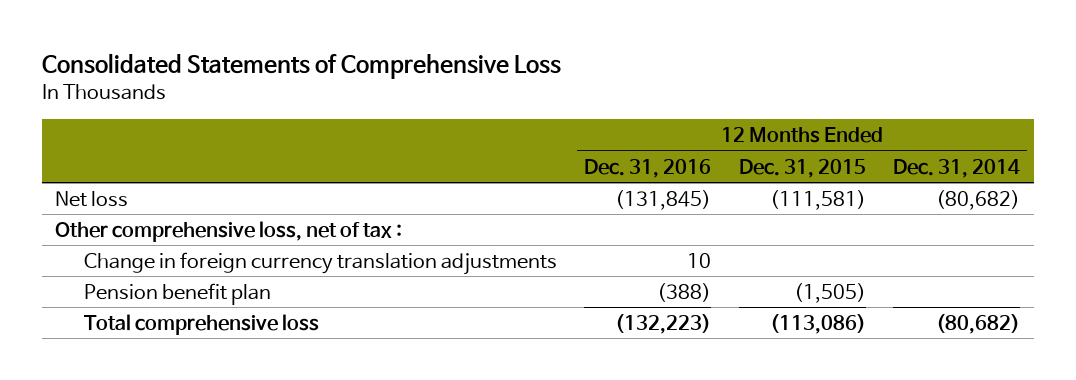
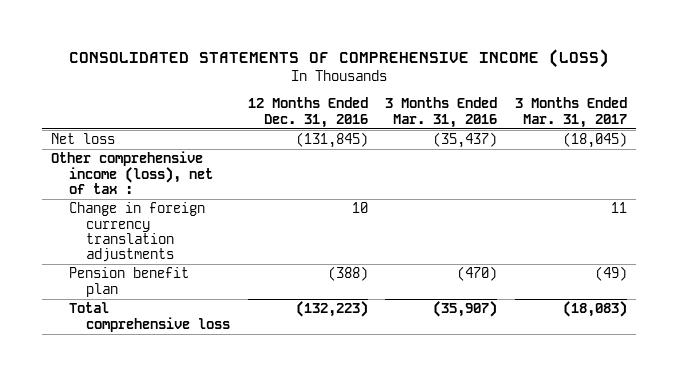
[41,53,561,80] Consolidated Statements of Comprehensive Loss -> [68,48,609,68] CONSOLIDATED STATEMENTS OF COMPREHENSIVE INCOME (LOSS)
[738,158,866,178] Dec. 31, 2015 -> none
[893,158,1021,178] Dec. 31, 2014 -> none
none -> [385,97,498,128] 3 Months Ended Mar. 31, 2016
none -> [514,97,627,128] 3 Months Ended Mar. 31, 2017
[55,220,403,242] Other comprehensive loss, net of tax : -> [51,151,213,195] Other comprehensive income (loss), net of tax :

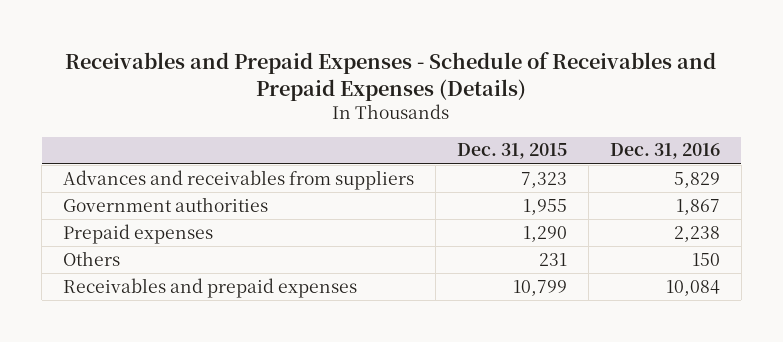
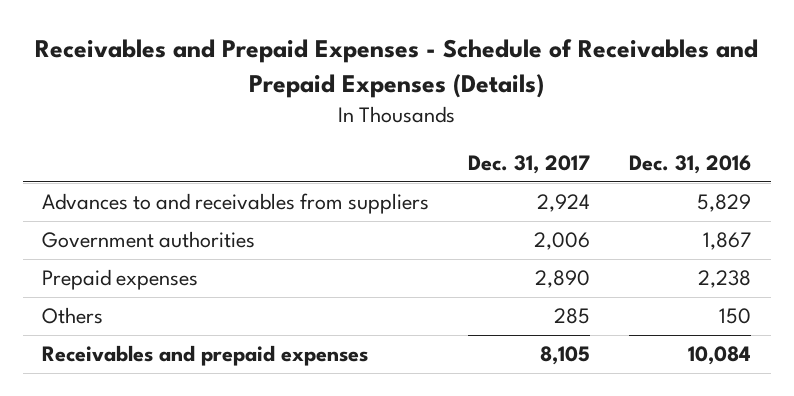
[456,143,567,160] Dec. 31, 2015 -> none
none -> [468,155,591,175] Dec. 31, 2017
[63,169,415,190] Advances and receivables from suppliers -> [42,193,430,215] Advances to and receivables from suppliers

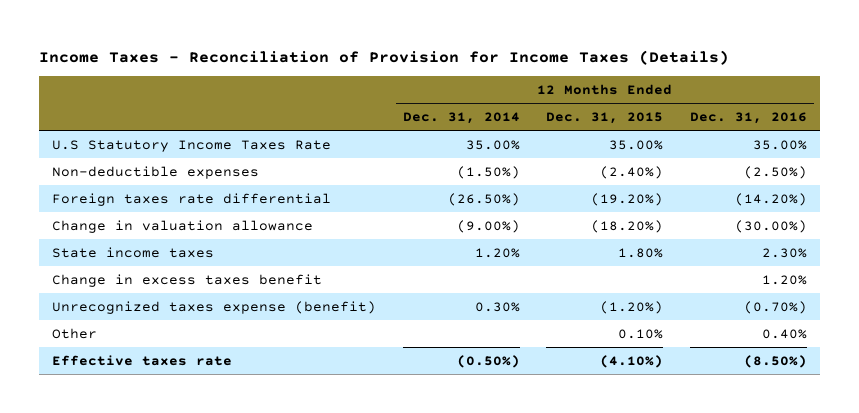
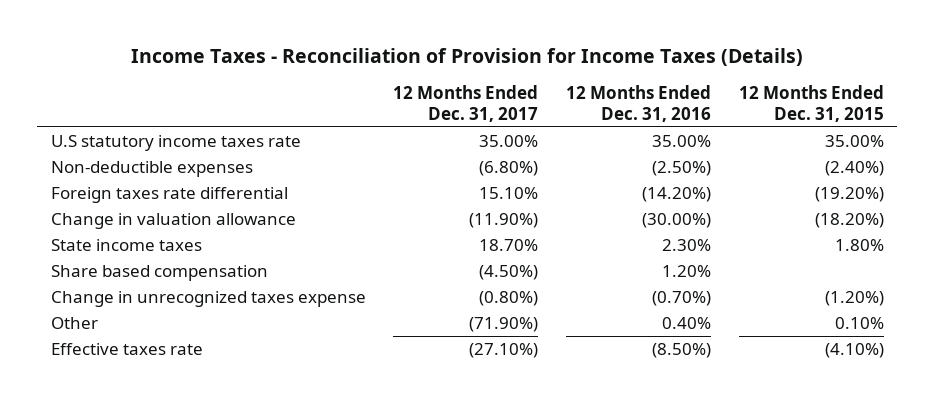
[402,112,520,125] Dec. 31, 2014 -> none
none -> [393,85,539,122] 12 Months Ended Dec. 31, 2017
[52,139,332,152] U.S Statutory Income Taxes Rate -> [50,135,301,152] U.S statutory income taxes rate
[52,273,323,287] Change in excess taxes benefit -> none
none -> [50,265,268,282] Share based compensation
[52,300,377,314] Unrecognized taxes expense (benefit) -> [50,291,366,308] Change in unrecognized taxes expense

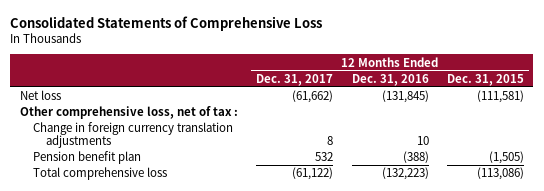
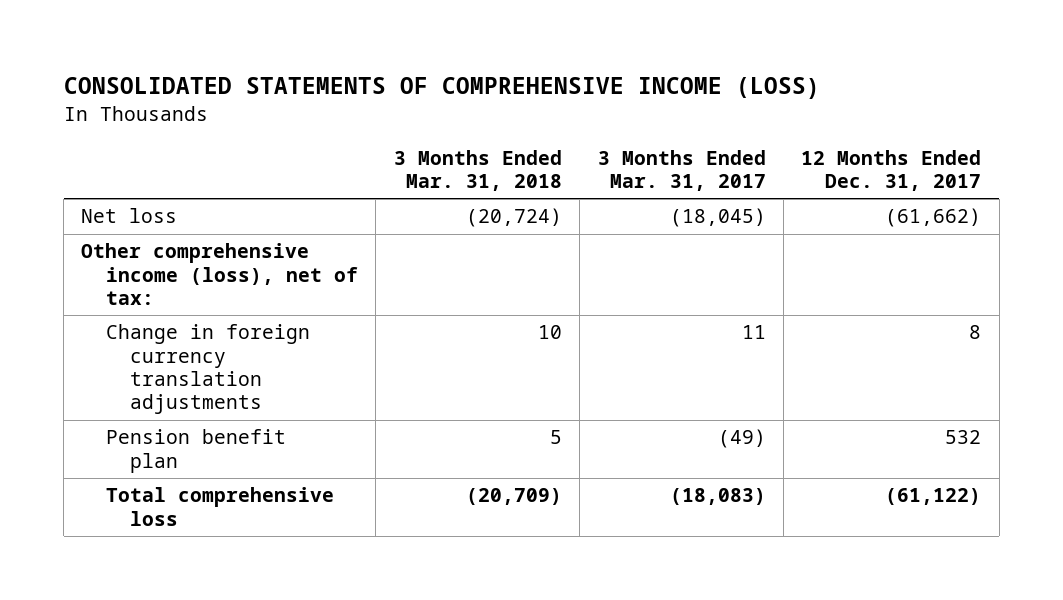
[10,15,323,31] Consolidated Statements of Comprehensive Loss -> [63,77,820,100] CONSOLIDATED STATEMENTS OF COMPREHENSIVE INCOME (LOSS)
[351,73,429,86] Dec. 31, 2016 -> none
[447,73,525,86] Dec. 31, 2015 -> none
none -> [393,149,562,192] 3 Months Ended Mar. 31, 2018
none -> [597,149,766,192] 3 Months Ended Mar. 31, 2017
[19,106,238,120] Other comprehensive loss, net of tax : -> [81,243,358,306] Other comprehensive income (loss), net of tax:

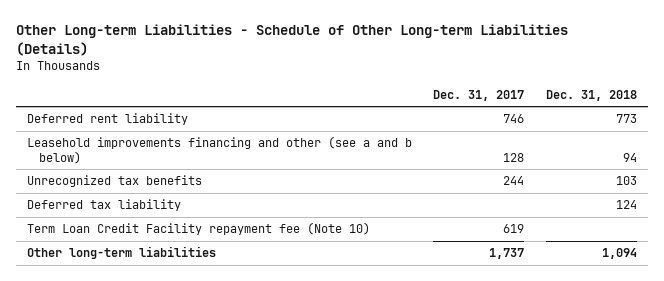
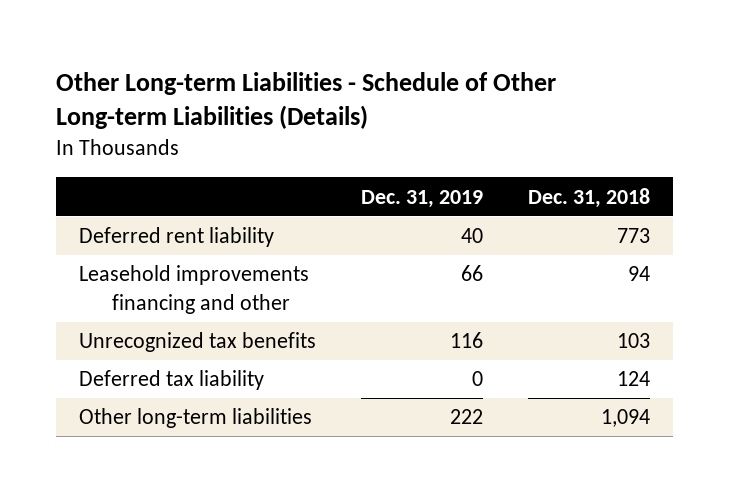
[433,89,525,101] Dec. 31, 2017 -> none
none -> [360,189,483,208] Dec. 31, 2019
[26,136,412,165] Leasehold improvements financing and other (see a and b below) -> [78,265,309,315] Leasehold improvements financing and other
[26,222,370,236] Term Loan Credit Facility repayment fee (Note 10) -> none

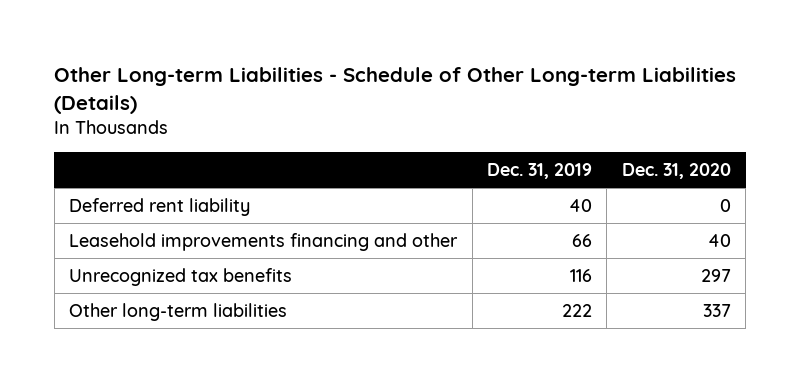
[528,187,651,208] Dec. 31, 2018 -> none
none -> [621,162,731,179] Dec. 31, 2020
[78,370,264,391] Deferred tax liability -> none

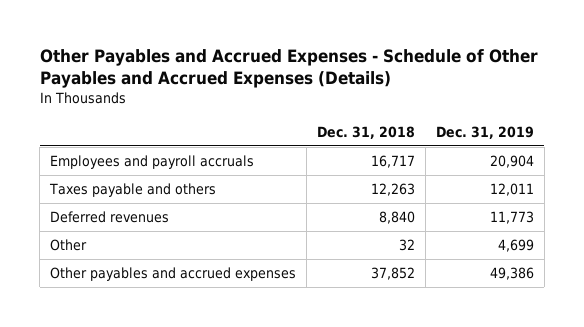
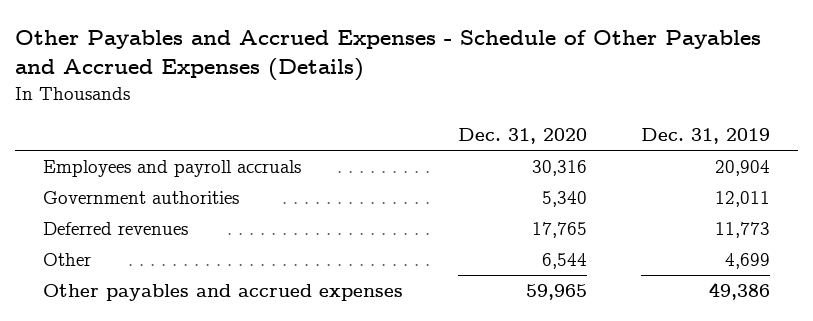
[316,125,415,139] Dec. 31, 2018 -> none
none -> [457,128,587,145] Dec. 31, 2020
[49,183,217,198] Taxes payable and others -> [42,191,239,205] Government authorities

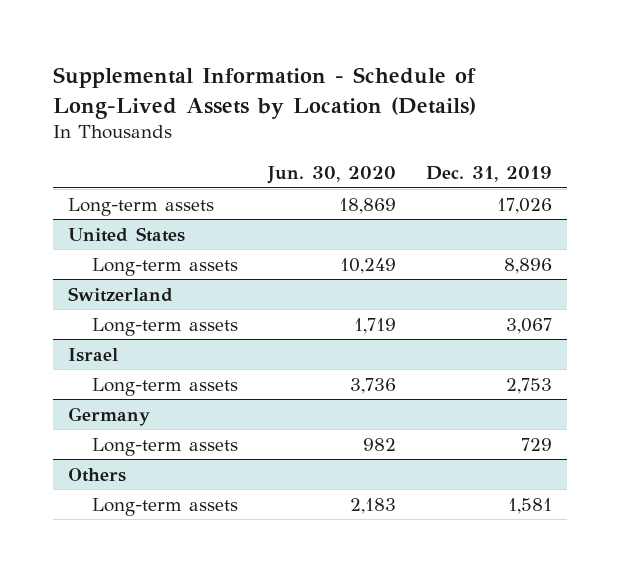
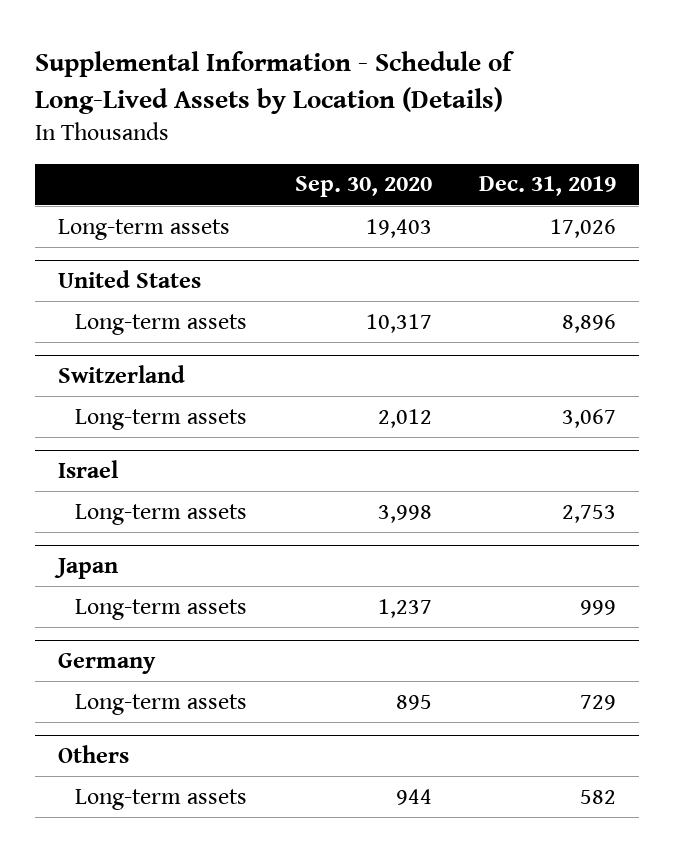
[266,166,396,185] Jun. 30, 2020 -> none
none -> [294,176,432,198] Sep. 30, 2020
none -> [54,558,119,580] Japan
none -> [75,598,248,620] Long-term assets
[507,497,552,514] 1,581 -> [579,789,616,804] 582

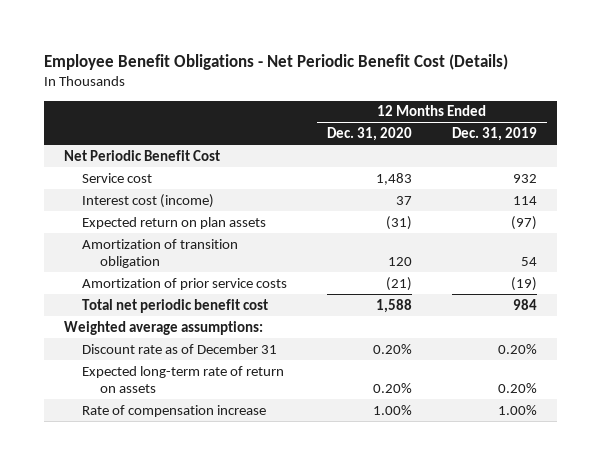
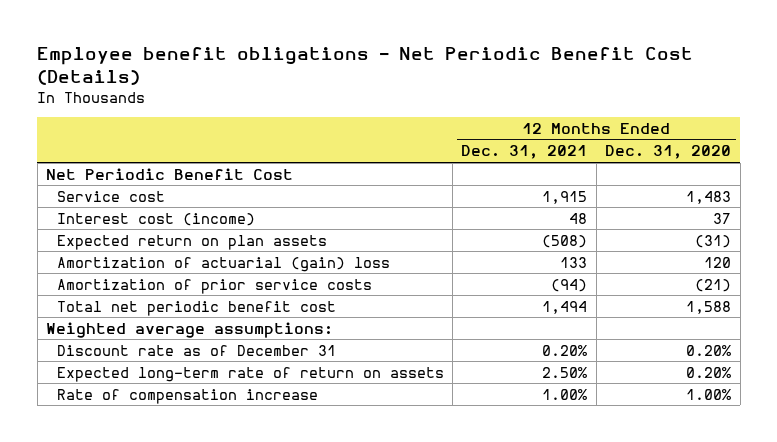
[44,53,509,70] Employee Benefit Obligations - Net Periodic Benefit Cost (Details) -> [37,47,694,85] Employee benefit obligations - Net Periodic Benefit Cost (Details)
[452,127,538,142] Dec. 31, 2019 -> none
none -> [461,145,588,160] Dec. 31, 2021
[82,238,239,269] Amortization of transition obligation -> none
none -> [56,256,390,272] Amortization of actuarial (gain) loss

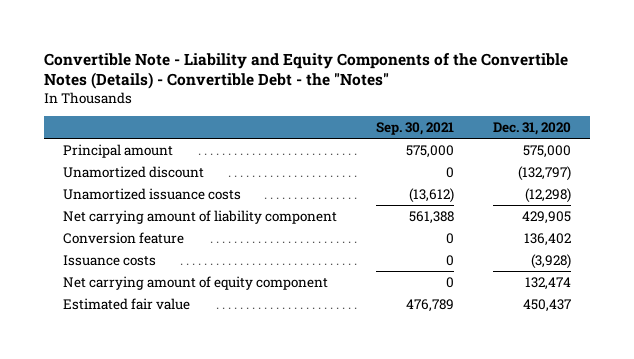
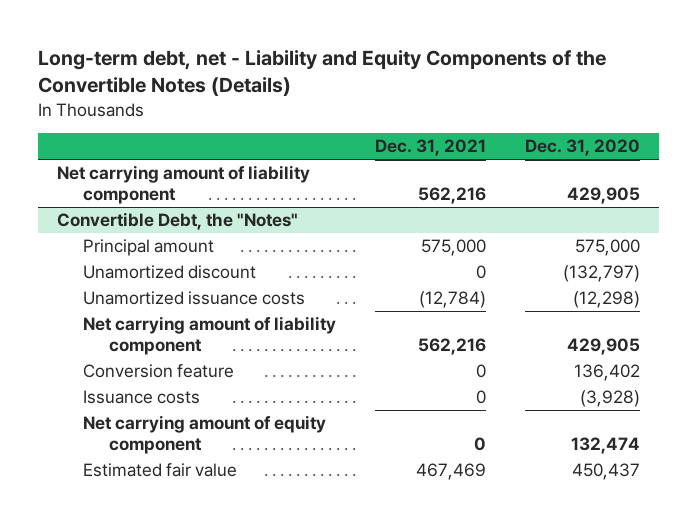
[43,52,568,90] Convertible Note - Liability and Equity Components of the Convertible Notes (Details) - Convertible Debt - the "Notes" -> [37,50,606,97] Long-term debt, net - Liability and Equity Components of the Convertible Notes (Details)
[376,122,455,136] Sep. 30, 2021 -> none
none -> [374,139,486,157] Dec. 31, 2021
none -> [57,165,311,204] Net carrying amount of liability component
none -> [57,212,299,231] Convertible Debt, the "Notes"

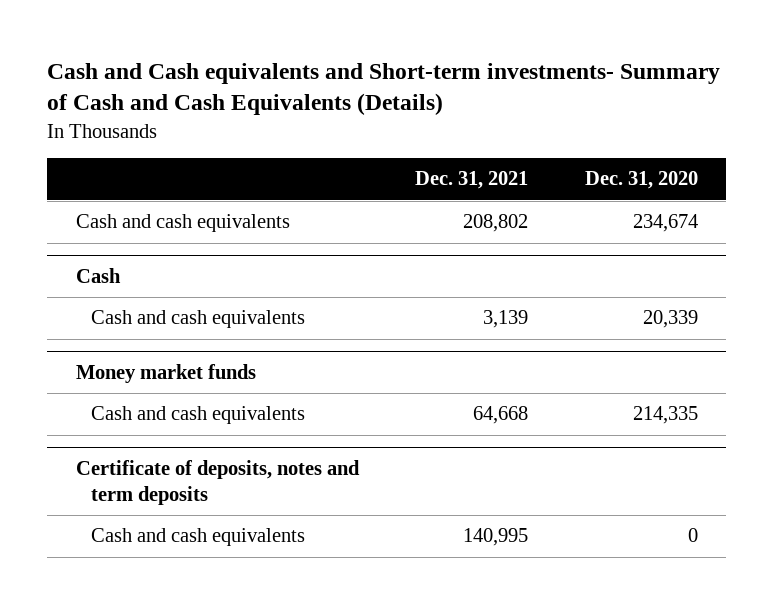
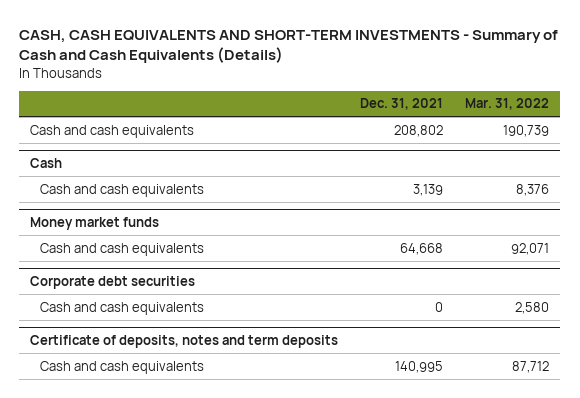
[47,62,721,116] Cash and Cash equivalents and Short-term investments- Summary of Cash and Cash Equivalents (Details) -> [19,29,559,63] CASH, CASH EQUIVALENTS AND SHORT-TERM INVESTMENTS - Summary of Cash and Cash Equivalents (Details)
[584,171,698,190] Dec. 31, 2020 -> none
none -> [465,98,550,111] Mar. 31, 2022
none -> [30,276,196,290] Corporate debt securities
none -> [39,301,204,315] Cash and cash equivalents

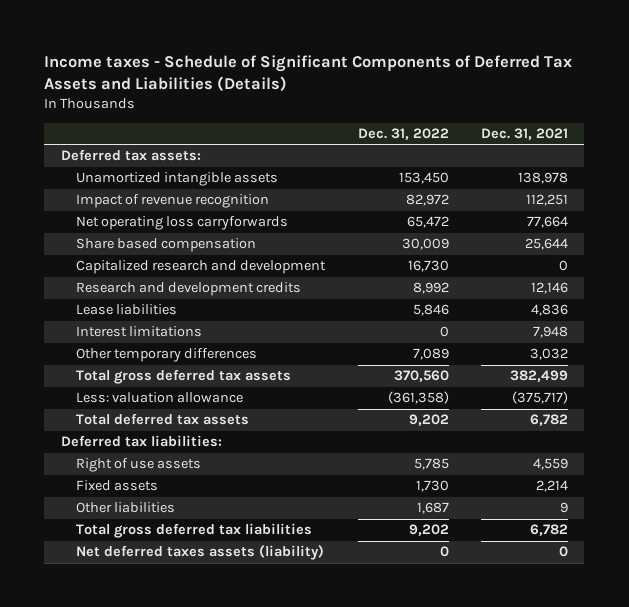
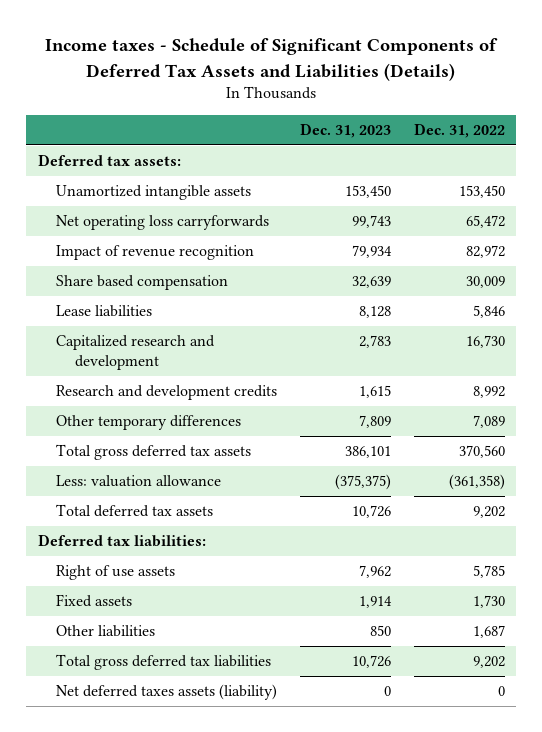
[481,128,569,141] Dec. 31, 2021 -> none
none -> [299,122,391,138] Dec. 31, 2023
[76,194,270,209] Impact of revenue recognition -> [56,245,255,261] Impact of revenue recognition
[76,304,178,316] Lease liabilities -> [56,305,153,318] Lease liabilities
[76,326,203,338] Interest limitations -> none

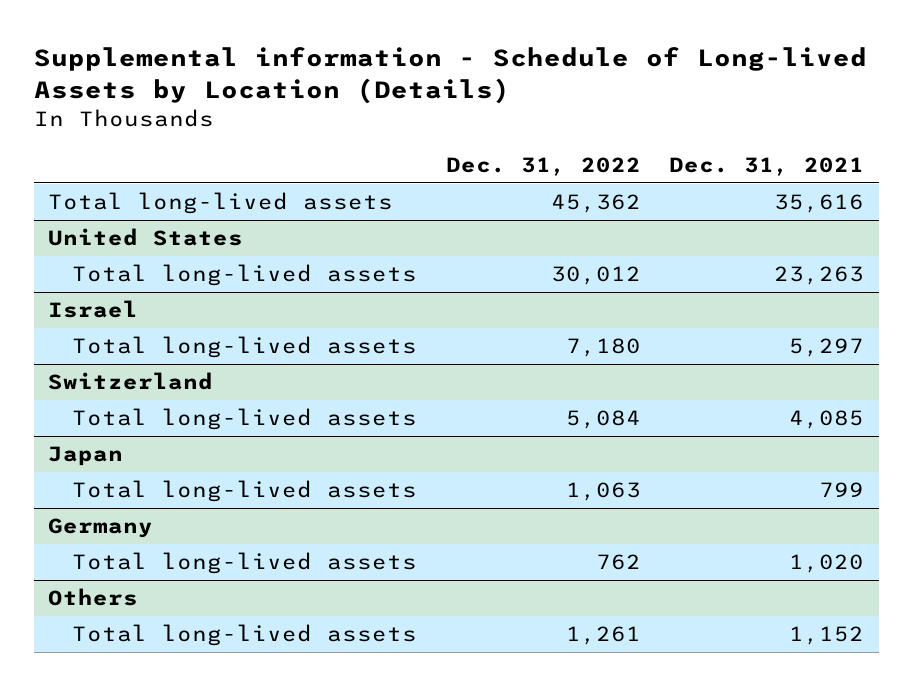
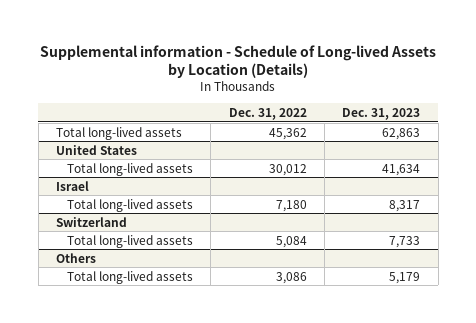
[669,156,865,176] Dec. 31, 2021 -> none
none -> [342,107,421,120] Dec. 31, 2023
[48,446,124,467] Japan -> none
[72,480,418,503] Total long-lived assets -> none
[48,518,154,539] Germany -> none
[72,552,418,575] Total long-lived assets -> none
[565,626,641,646] 1,261 -> [275,271,307,284] 3,086

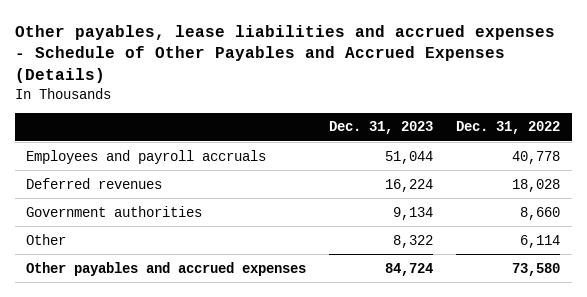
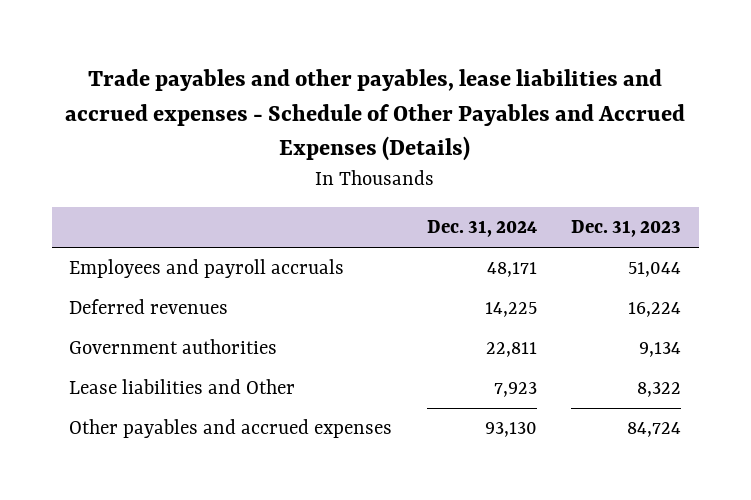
[15,24,556,83] Other payables, lease liabilities and accrued expenses - Schedule of Other Payables and Accrued Expenses (Details) -> [65,69,686,162] Trade payables and other payables, lease liabilities and accrued expenses - Schedule of Other Payables and Accrued Expenses (Details)
[456,121,561,135] Dec. 31, 2022 -> none
none -> [426,220,537,238] Dec. 31, 2024
[26,233,67,245] Other -> [69,379,296,395] Lease liabilities and Other

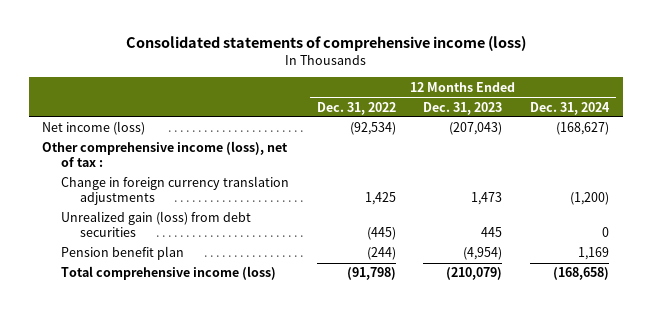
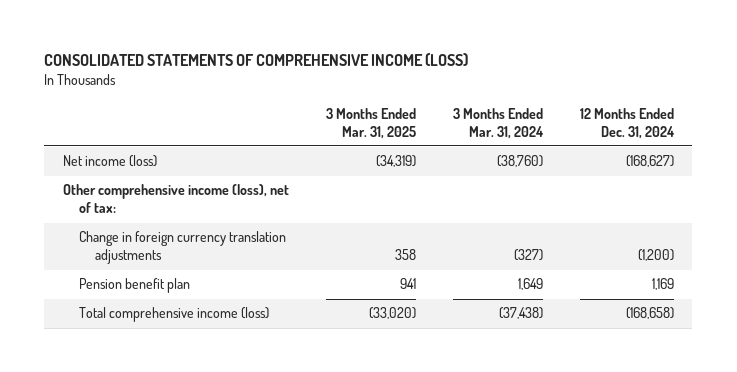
[125,35,526,51] Consolidated statements of comprehensive income (loss) -> [44,53,469,67] CONSOLIDATED STATEMENTS OF COMPREHENSIVE INCOME (LOSS)
[316,101,396,115] Dec. 31, 2022 -> none
[423,101,503,115] Dec. 31, 2023 -> none
none -> [325,107,416,139] 3 Months Ended Mar. 31, 2025
none -> [452,107,544,139] 3 Months Ended Mar. 31, 2024
[42,141,289,168] Other comprehensive income (loss), net of tax : -> [62,184,289,214] Other comprehensive income (loss), net of tax:
[61,211,252,238] Unrealized gain (loss) from debt securities -> none

